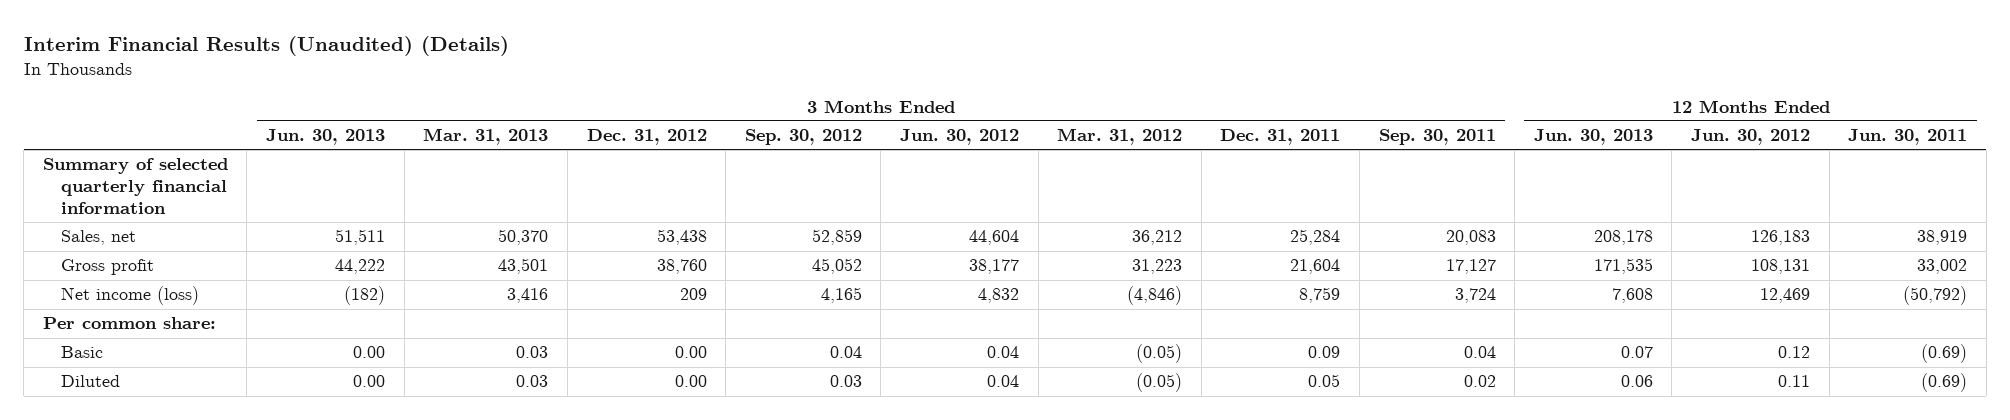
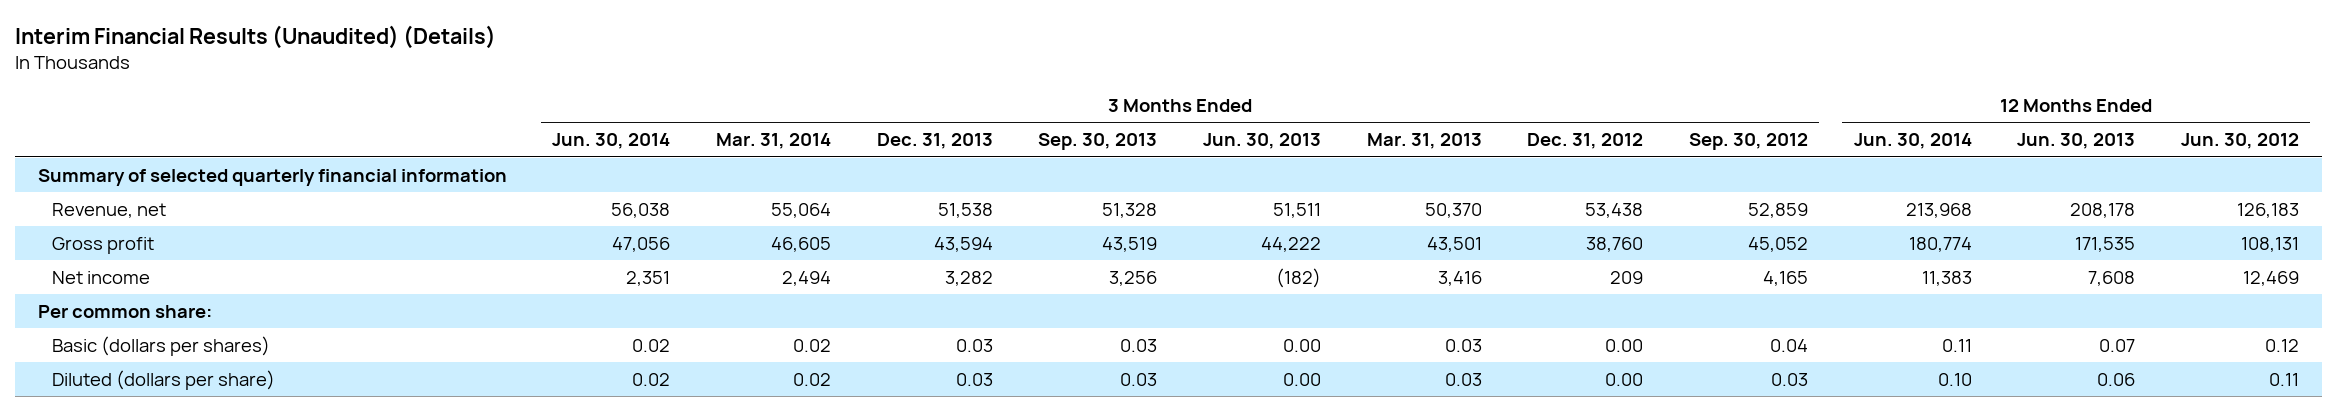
[899,129,1019,146] Jun. 30, 2012 -> none
[1057,128,1183,146] Mar. 31, 2012 -> none
[1220,129,1341,146] Dec. 31, 2011 -> none
[1378,129,1496,146] Sep. 30, 2011 -> none
[1848,129,1968,146] Jun. 30, 2011 -> none
none -> [552,133,671,150] Jun. 30, 2014
none -> [716,133,832,150] Mar. 31, 2014
none -> [876,133,993,150] Dec. 31, 2013
none -> [1038,133,1158,151] Sep. 30, 2013
none -> [1853,133,1972,150] Jun. 30, 2014
[60,230,136,246] Sales, net -> [51,203,166,219] Revenue, net
[60,286,199,306] Net income (loss) -> [51,271,150,285] Net income
[60,346,103,359] Basic -> [51,336,270,357] Basic (dollars per shares)
[60,375,120,388] Diluted -> [51,370,275,391] Diluted (dollars per share)

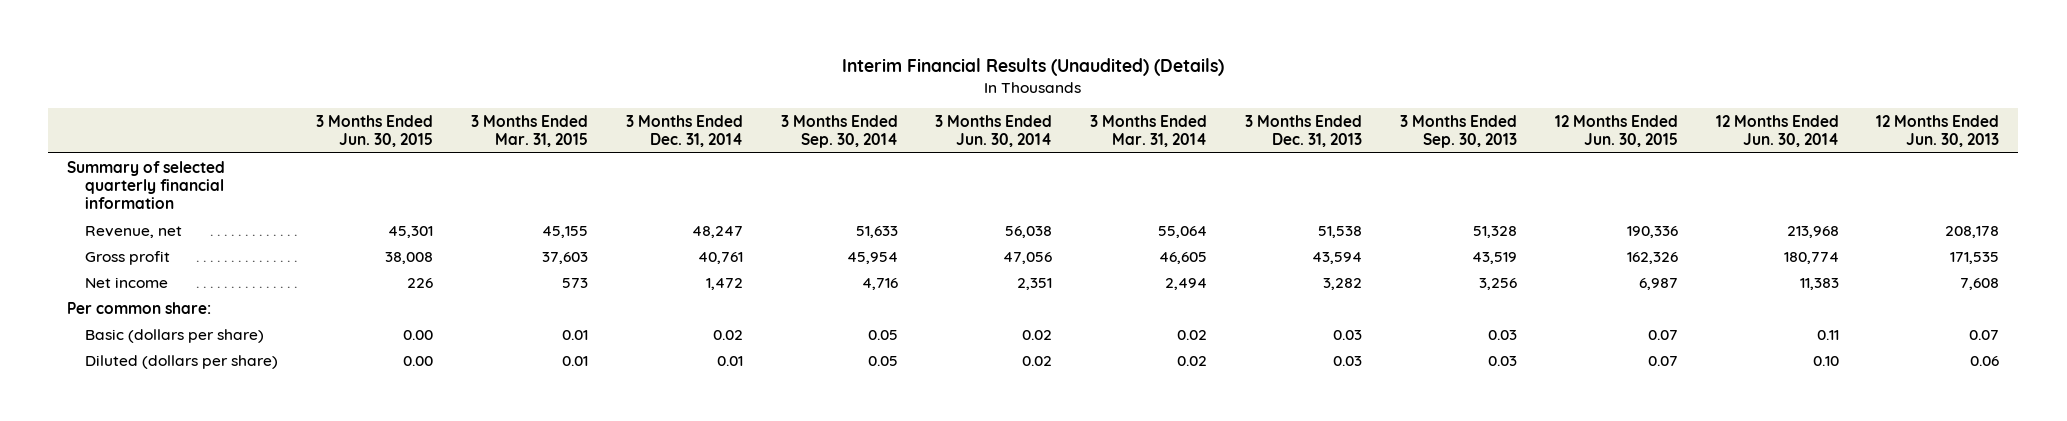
[1203,133,1322,150] Jun. 30, 2013 -> none
[1366,133,1482,150] Mar. 31, 2013 -> none
[1527,133,1644,150] Dec. 31, 2012 -> none
[1688,133,1808,151] Sep. 30, 2012 -> none
[2180,133,2299,150] Jun. 30, 2012 -> none
none -> [316,114,434,147] 3 Months Ended Jun. 30, 2015
none -> [470,114,588,147] 3 Months Ended Mar. 31, 2015
none -> [625,114,743,147] 3 Months Ended Dec. 31, 2014
none -> [780,114,898,148] 3 Months Ended Sep. 30, 2014
none -> [1554,114,1678,147] 12 Months Ended Jun. 30, 2015
[51,336,270,357] Basic (dollars per shares) -> [85,328,265,343] Basic (dollars per share)

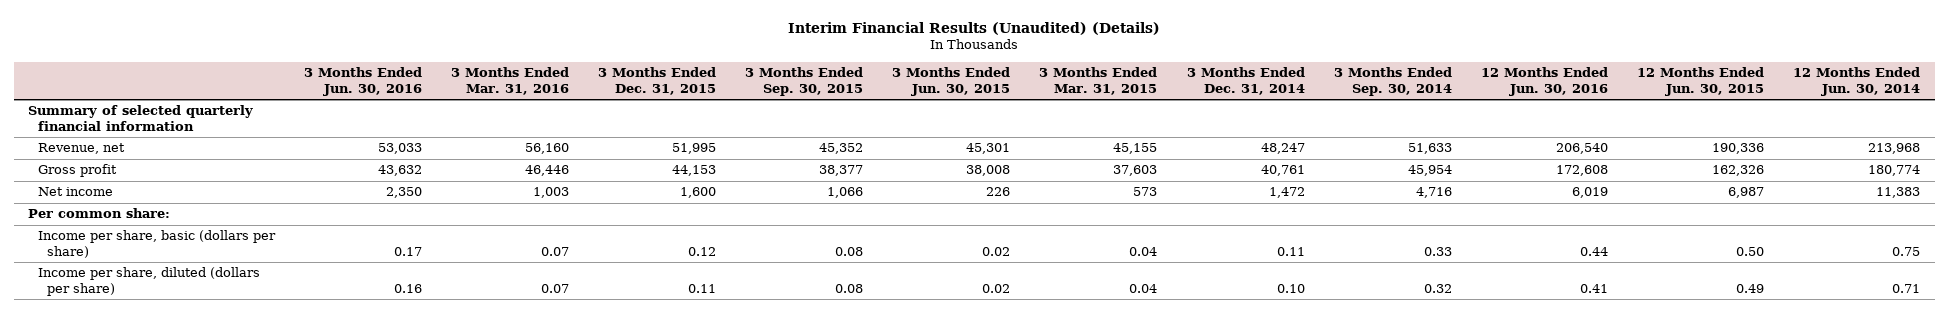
[935,114,1053,147] 3 Months Ended Jun. 30, 2014 -> none
[1090,114,1208,147] 3 Months Ended Mar. 31, 2014 -> none
[1245,114,1363,147] 3 Months Ended Dec. 31, 2013 -> none
[1399,114,1517,148] 3 Months Ended Sep. 30, 2013 -> none
[1876,114,2000,147] 12 Months Ended Jun. 30, 2013 -> none
none -> [303,67,422,96] 3 Months Ended Jun. 30, 2016
none -> [450,67,569,95] 3 Months Ended Mar. 31, 2016
none -> [598,67,717,95] 3 Months Ended Dec. 31, 2015
none -> [745,67,864,96] 3 Months Ended Sep. 30, 2015
none -> [1480,67,1608,96] 12 Months Ended Jun. 30, 2016
[85,328,265,343] Basic (dollars per share) -> [37,230,276,259] Income per share, basic (dollars per share)
[403,329,434,340] 0.00 -> [982,247,1011,257] 0.02
[561,329,588,340] 0.01 -> [1129,247,1158,257] 0.04
[712,329,743,340] 0.02 -> [1276,247,1305,257] 0.11
[867,329,898,340] 0.05 -> [1423,247,1452,257] 0.33
[1647,329,1678,340] 0.07 -> [1735,247,1764,257] 0.50
[1816,329,1839,340] 0.11 -> [1892,247,1921,257] 0.75
[85,354,279,369] Diluted (dollars per share) -> [37,267,260,297] Income per share, diluted (dollars per share)
[403,355,434,366] 0.00 -> [982,284,1011,294] 0.02
[561,355,588,366] 0.01 -> [1129,284,1158,294] 0.04
[716,355,743,366] 0.01 -> [1276,284,1305,294] 0.10
[867,355,898,366] 0.05 -> [1423,284,1452,294] 0.32
[1647,355,1678,366] 0.07 -> [1735,284,1764,294] 0.49
[1812,355,1839,366] 0.10 -> [1892,284,1921,294] 0.71

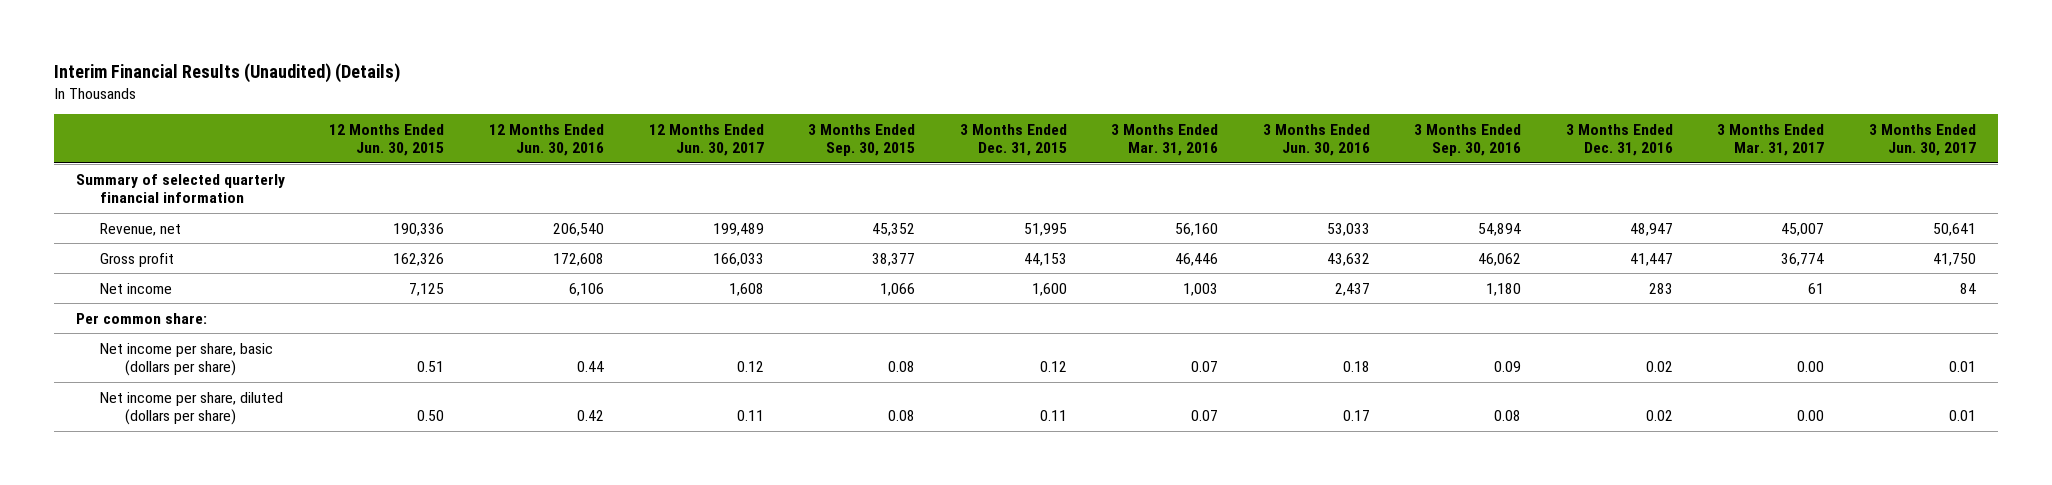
[892,67,1011,96] 3 Months Ended Jun. 30, 2015 -> none
[1039,67,1158,95] 3 Months Ended Mar. 31, 2015 -> none
[1186,67,1305,95] 3 Months Ended Dec. 31, 2014 -> none
[1333,67,1452,96] 3 Months Ended Sep. 30, 2014 -> none
[1793,67,1921,96] 12 Months Ended Jun. 30, 2014 -> none
none -> [648,123,764,157] 12 Months Ended Jun. 30, 2017
none -> [1414,123,1522,157] 3 Months Ended Sep. 30, 2016
none -> [1565,123,1673,157] 3 Months Ended Dec. 31, 2016
none -> [1717,123,1825,157] 3 Months Ended Mar. 31, 2017
none -> [1868,123,1976,157] 3 Months Ended Jun. 30, 2017
[385,187,422,199] 2,350 -> [1334,282,1370,296] 2,437
[1571,187,1608,199] 6,019 -> [569,282,605,296] 6,106
[1727,187,1764,199] 6,987 -> [409,282,445,296] 7,125
[37,230,276,259] Income per share, basic (dollars per share) -> [100,342,274,377] Net income per share, basic (dollars per share)
[393,247,422,257] 0.17 -> [1342,361,1370,373] 0.18
[1735,247,1764,257] 0.50 -> [417,361,445,373] 0.51
[37,267,260,297] Income per share, diluted (dollars per share) -> [100,391,284,426] Net income per share, diluted (dollars per share)
[393,284,422,294] 0.16 -> [1342,410,1370,422] 0.17
[1579,284,1608,294] 0.41 -> [577,410,605,422] 0.42
[1735,284,1764,294] 0.49 -> [417,410,445,422] 0.50

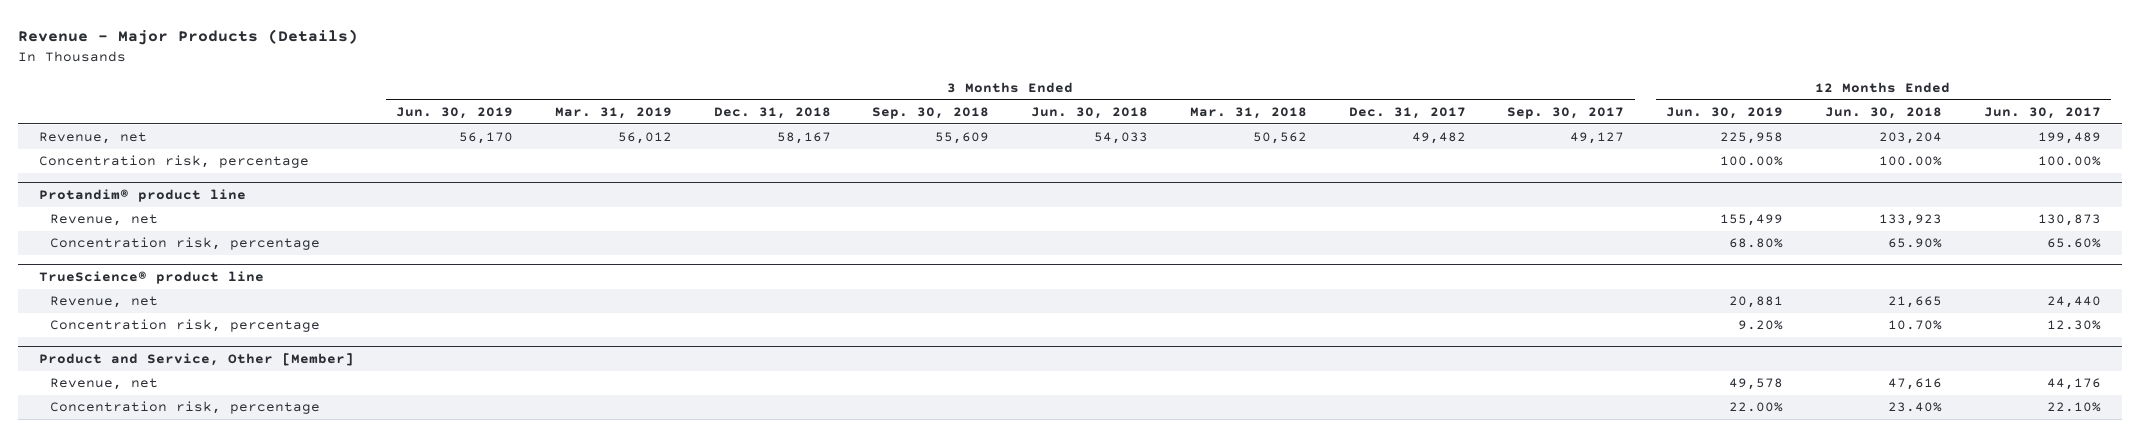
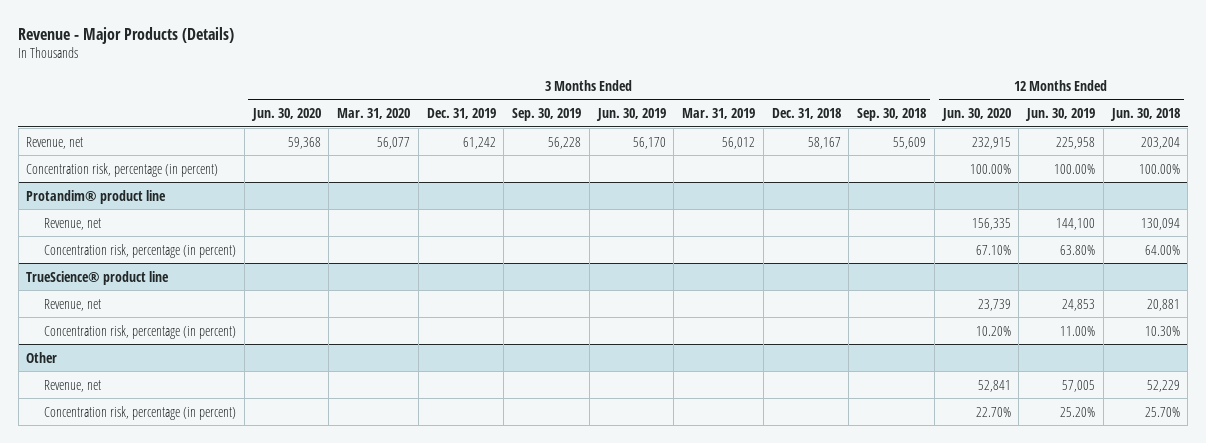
[1031,106,1149,119] Jun. 30, 2018 -> none
[1189,106,1307,119] Mar. 31, 2018 -> none
[1348,106,1466,119] Dec. 31, 2017 -> none
[1507,106,1625,119] Sep. 30, 2017 -> none
[1983,106,2101,119] Jun. 30, 2017 -> none
none -> [250,107,321,121] Jun. 30, 2020
none -> [337,107,411,119] Mar. 31, 2020
none -> [426,107,496,119] Dec. 31, 2019
none -> [512,107,582,121] Sep. 30, 2019
none -> [940,107,1011,121] Jun. 30, 2020
[39,155,310,169] Concentration risk, percentage -> [26,162,219,177] Concentration risk, percentage (in percent)
[1720,214,1784,227] 155,499 -> [1056,217,1096,230] 144,100
[1878,214,1942,227] 133,923 -> [1140,217,1180,230] 130,094
[49,237,320,251] Concentration risk, percentage -> [44,243,237,258] Concentration risk, percentage (in percent)
[1729,238,1784,249] 68.80% -> [1060,244,1096,255] 63.80%
[1887,238,1942,249] 65.90% -> [1144,244,1180,255] 64.00%
[1729,296,1784,309] 20,881 -> [1062,298,1096,311] 24,853
[1887,296,1942,309] 21,665 -> [1146,298,1180,311] 20,881
[49,319,320,333] Concentration risk, percentage -> [44,324,237,339] Concentration risk, percentage (in percent)
[1738,320,1784,331] 9.20% -> [1060,325,1096,336] 11.00%
[1887,320,1942,331] 10.70% -> [1144,325,1180,336] 10.30%
[39,352,355,366] Product and Service, Other [Member] -> [26,351,58,363] Other
[1729,378,1784,391] 49,578 -> [1062,379,1096,392] 57,005
[1887,378,1942,391] 47,616 -> [1146,379,1180,392] 52,229
[49,401,320,415] Concentration risk, percentage -> [44,405,237,420] Concentration risk, percentage (in percent)
[1729,402,1784,413] 22.00% -> [1060,406,1096,417] 25.20%
[1887,402,1942,413] 23.40% -> [1144,406,1180,417] 25.70%

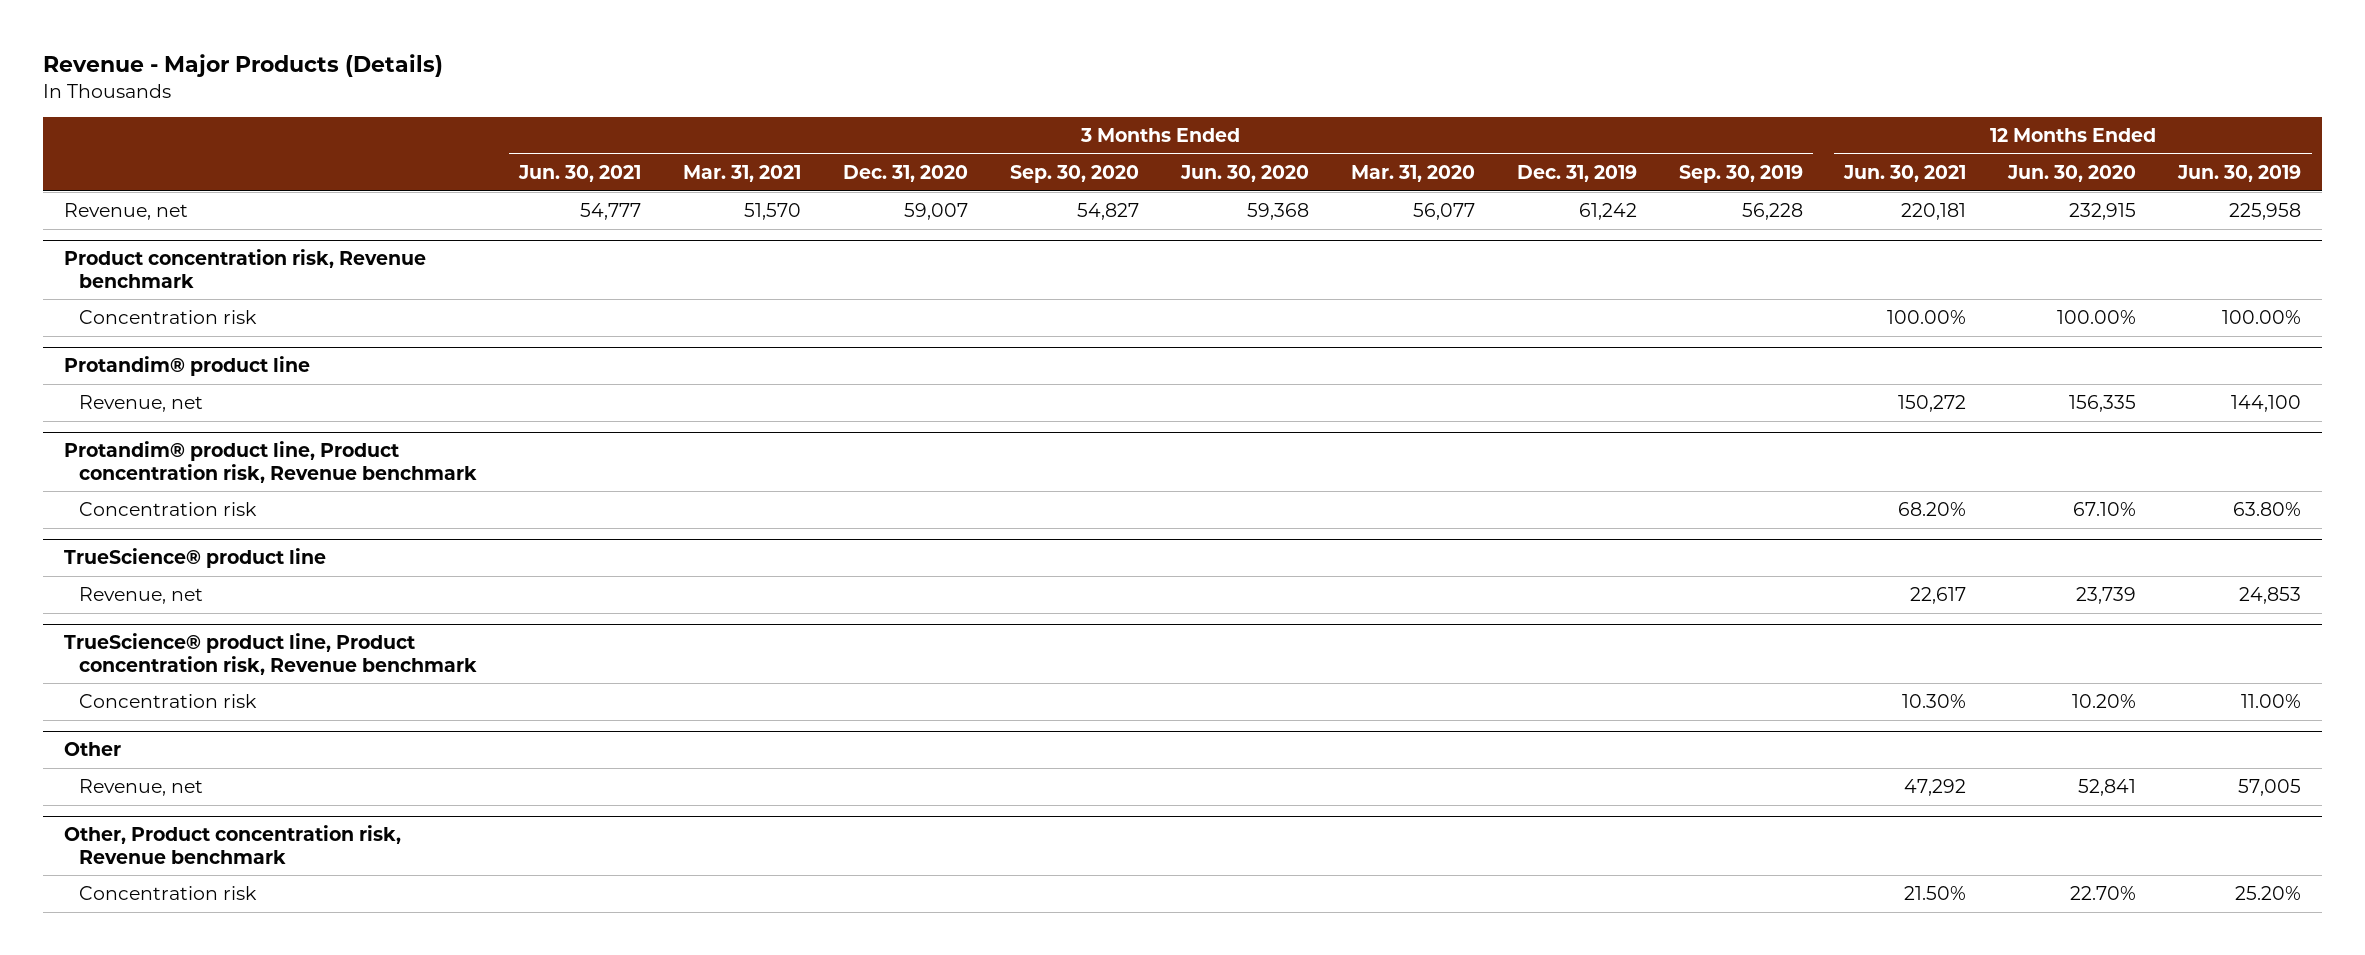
[595,107,666,121] Jun. 30, 2019 -> none
[682,107,756,119] Mar. 31, 2019 -> none
[771,107,841,119] Dec. 31, 2018 -> none
[857,107,927,121] Sep. 30, 2018 -> none
[1109,107,1180,121] Jun. 30, 2018 -> none
none -> [518,165,642,183] Jun. 30, 2021
none -> [683,165,802,183] Mar. 31, 2021
none -> [843,165,969,183] Dec. 31, 2020
none -> [1009,165,1139,184] Sep. 30, 2020
none -> [1843,165,1967,183] Jun. 30, 2021
none -> [63,249,426,288] Product concentration risk, Revenue benchmark
[26,162,219,177] Concentration risk, percentage (in percent) -> [79,310,258,325] Concentration risk
none -> [63,441,478,483] Protandim® product line, Product concentration risk, Revenue benchmark
[44,243,237,258] Concentration risk, percentage (in percent) -> [79,502,258,517] Concentration risk
none -> [63,633,478,675] TrueScience® product line, Product concentration risk, Revenue benchmark
[44,324,237,339] Concentration risk, percentage (in percent) -> [79,694,258,709] Concentration risk
none -> [63,825,401,864] Other, Product concentration risk, Revenue benchmark
[44,405,237,420] Concentration risk, percentage (in percent) -> [79,886,258,901] Concentration risk

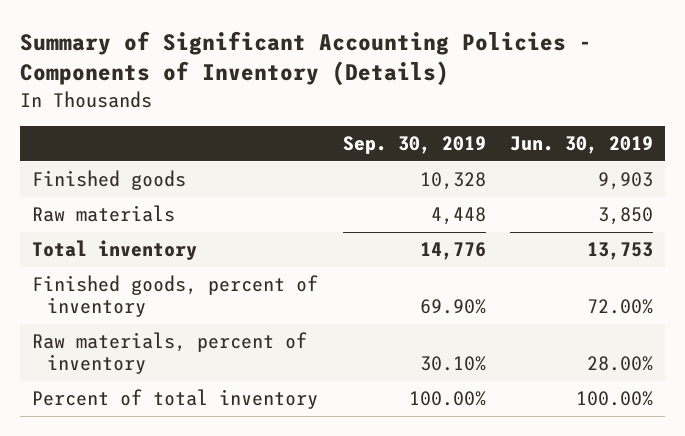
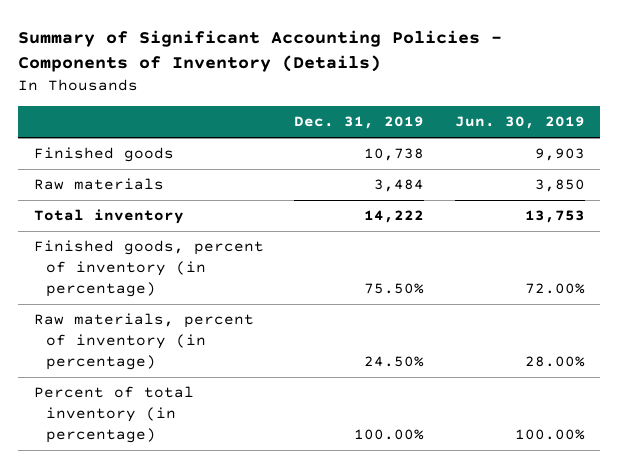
[342,136,486,155] Sep. 30, 2019 -> none
none -> [294,116,425,130] Dec. 31, 2019
[32,275,319,318] Finished goods, percent of inventory -> [33,240,264,298] Finished goods, percent of inventory (in percentage)
[32,332,308,375] Raw materials, percent of inventory -> [33,313,254,371] Raw materials, percent of inventory (in percentage)
[32,389,319,410] Percent of total inventory -> [33,386,194,444] Percent of total inventory (in percentage)

